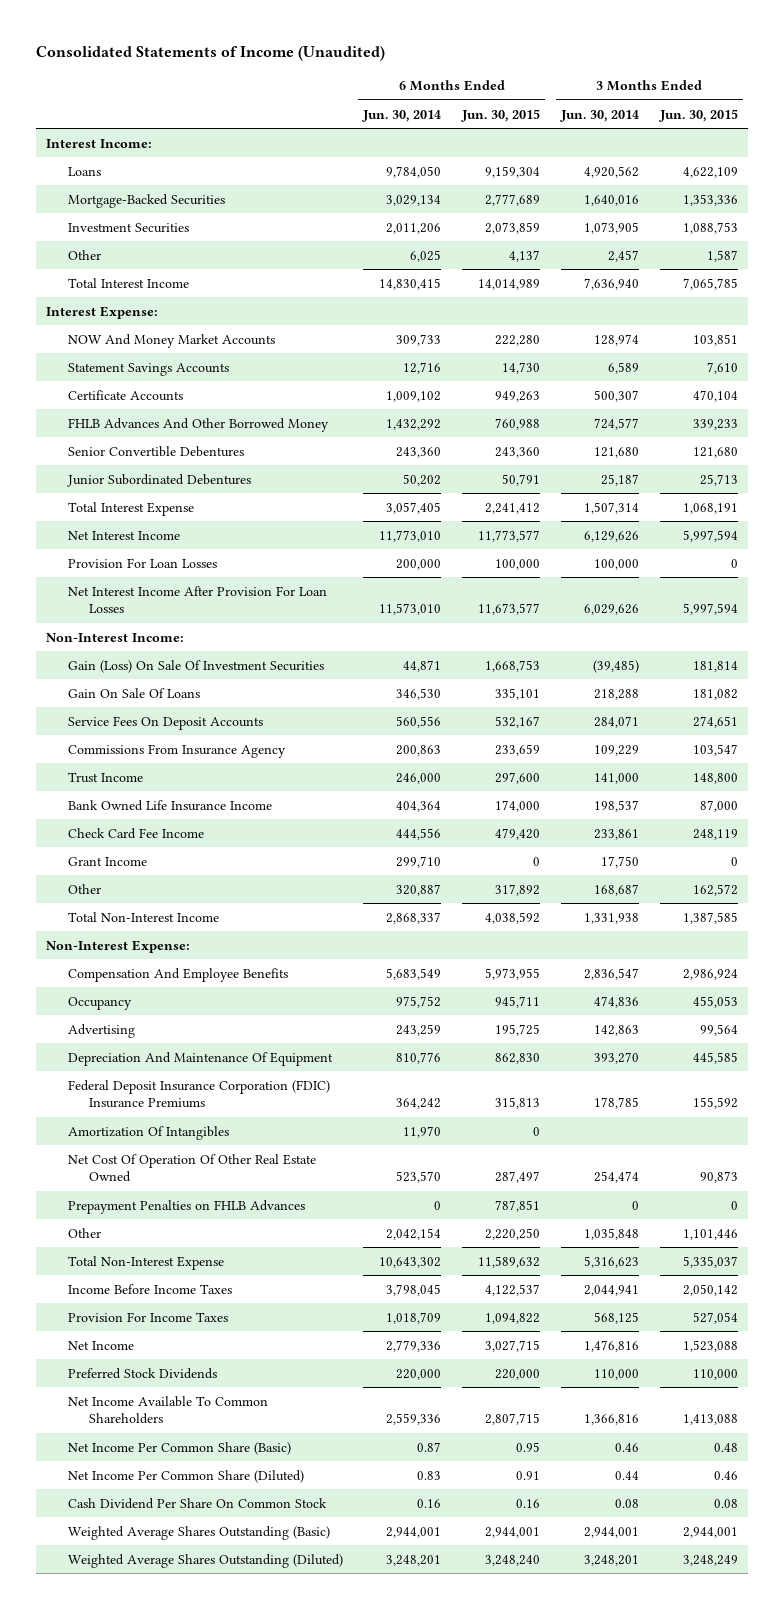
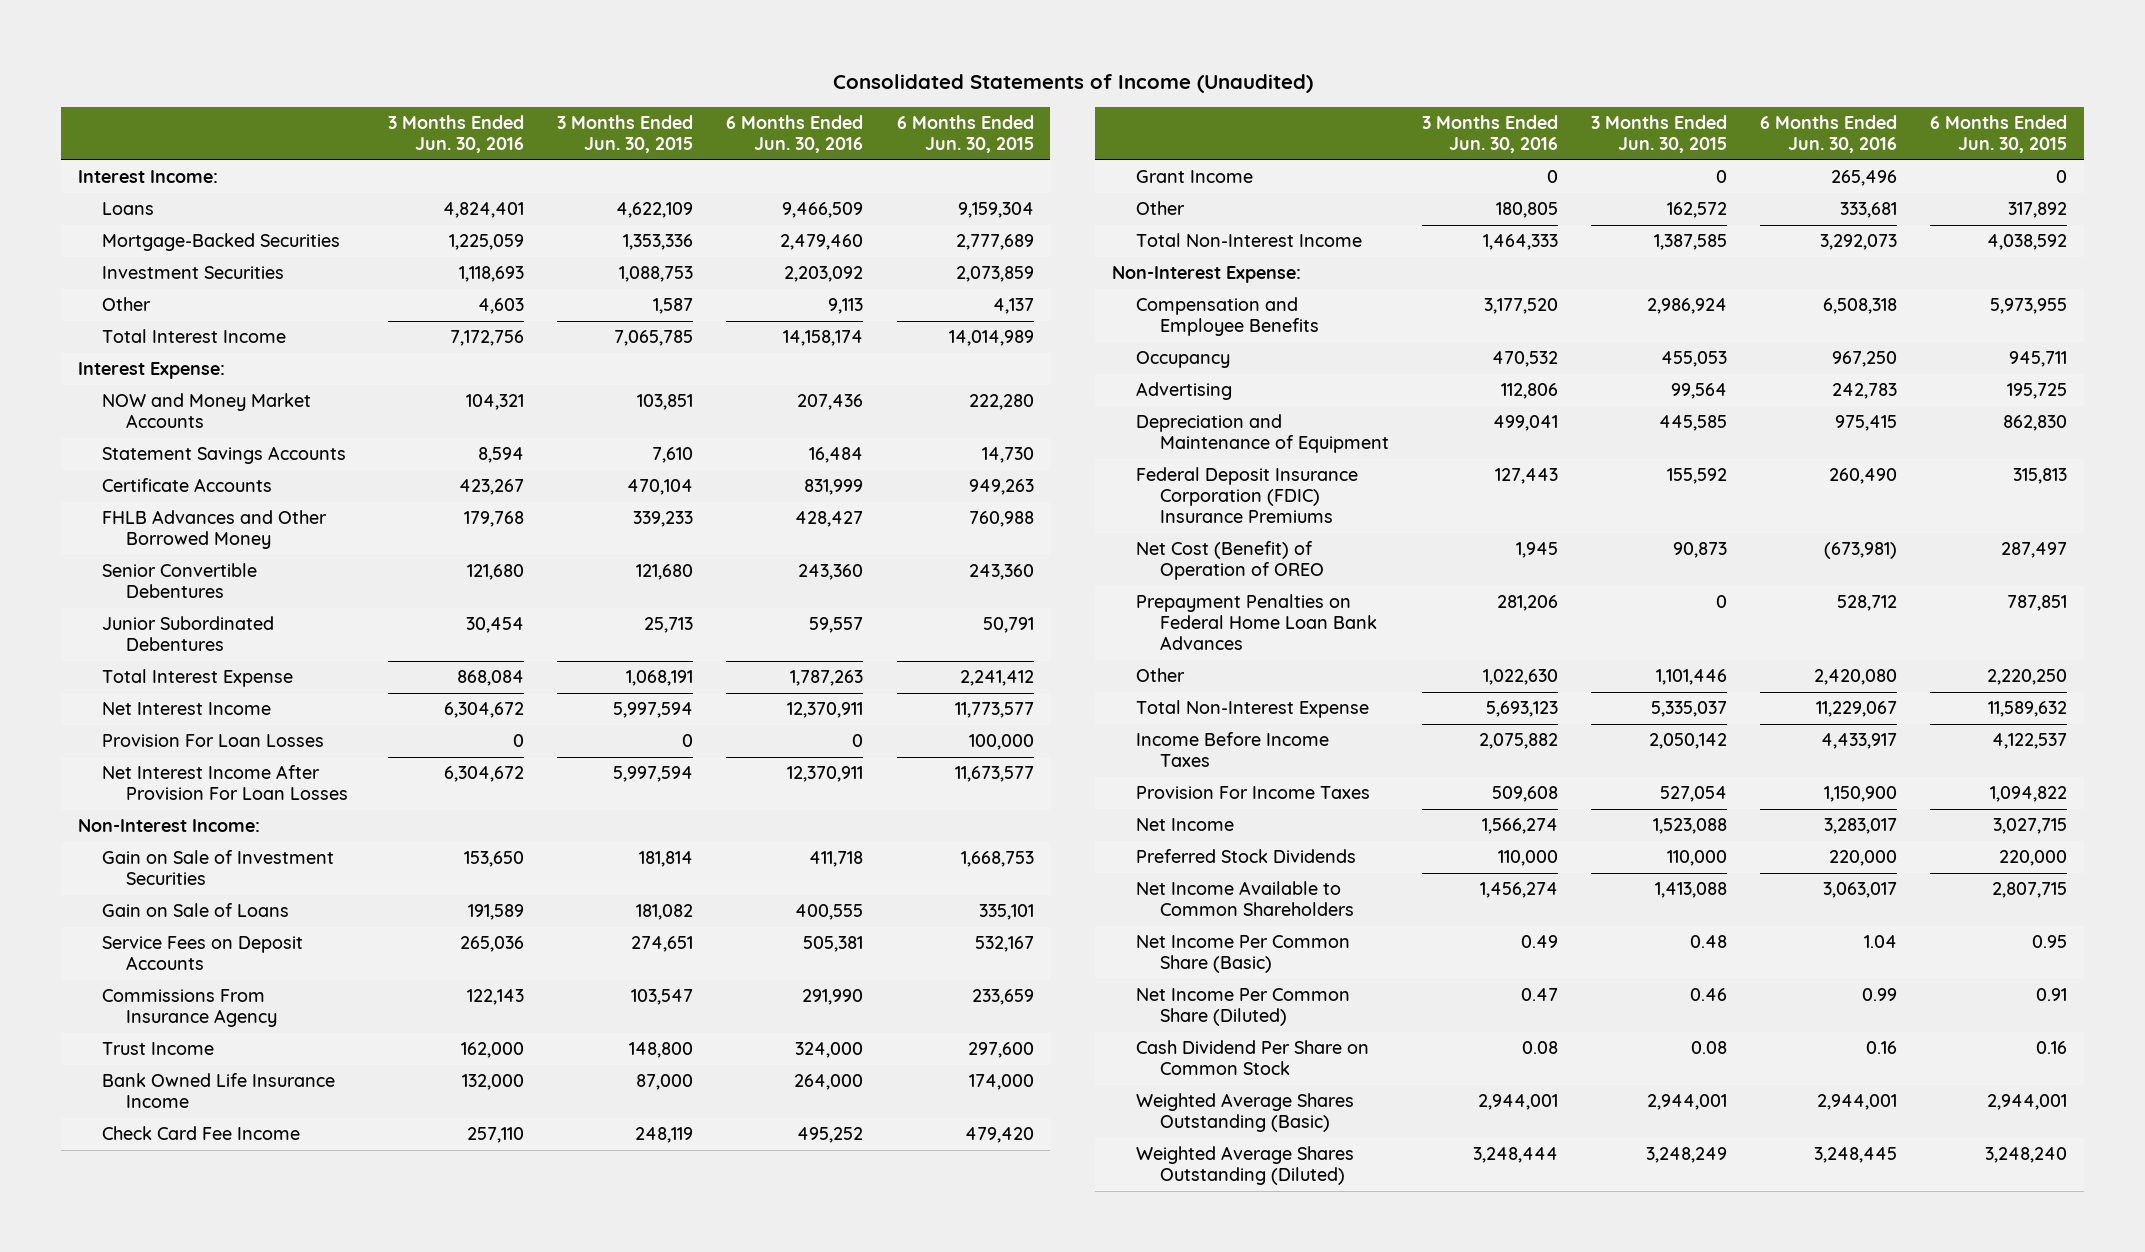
[362,109,442,122] Jun. 30, 2014 -> none
[559,109,639,122] Jun. 30, 2014 -> none
none -> [388,115,525,154] 3 Months Ended Jun. 30, 2016
none -> [726,115,864,154] 6 Months Ended Jun. 30, 2016
[67,333,275,348] NOW And Money Market Accounts -> [101,393,311,429] NOW and Money Market Accounts
[67,417,329,432] FHLB Advances And Other Borrowed Money -> [101,510,327,550] FHLB Advances and Other Borrowed Money
[67,659,324,673] Gain (Loss) On Sale Of Investment Securities -> [101,850,334,886] Gain on Sale of Investment Securities
[67,687,200,698] Gain On Sale Of Loans -> [101,903,289,918] Gain on Sale of Loans
[67,715,263,730] Service Fees On Deposit Accounts -> [101,936,303,971] Service Fees on Deposit Accounts
[67,967,288,982] Compensation And Employee Benefits -> [1135,297,1319,337] Compensation and Employee Benefits
[67,1051,333,1066] Depreciation And Maintenance Of Equipment -> [1135,414,1389,454] Depreciation and Maintenance of Equipment
[67,1125,229,1140] Amortization Of Intangibles -> none
[67,1153,316,1183] Net Cost Of Operation Of Other Real Estate Owned -> [1135,541,1324,581] Net Cost (Benefit) of Operation of OREO
[67,1199,305,1214] Prepayment Penalties on FHLB Advances -> [1135,594,1377,651] Prepayment Penalties on Federal Home Loan Bank Advances
[67,1395,268,1425] Net Income Available To Common Shareholders -> [1135,881,1354,917] Net Income Available to Common Shareholders
[67,1497,327,1509] Cash Dividend Per Share On Common Stock -> [1135,1040,1369,1076] Cash Dividend Per Share on Common Stock

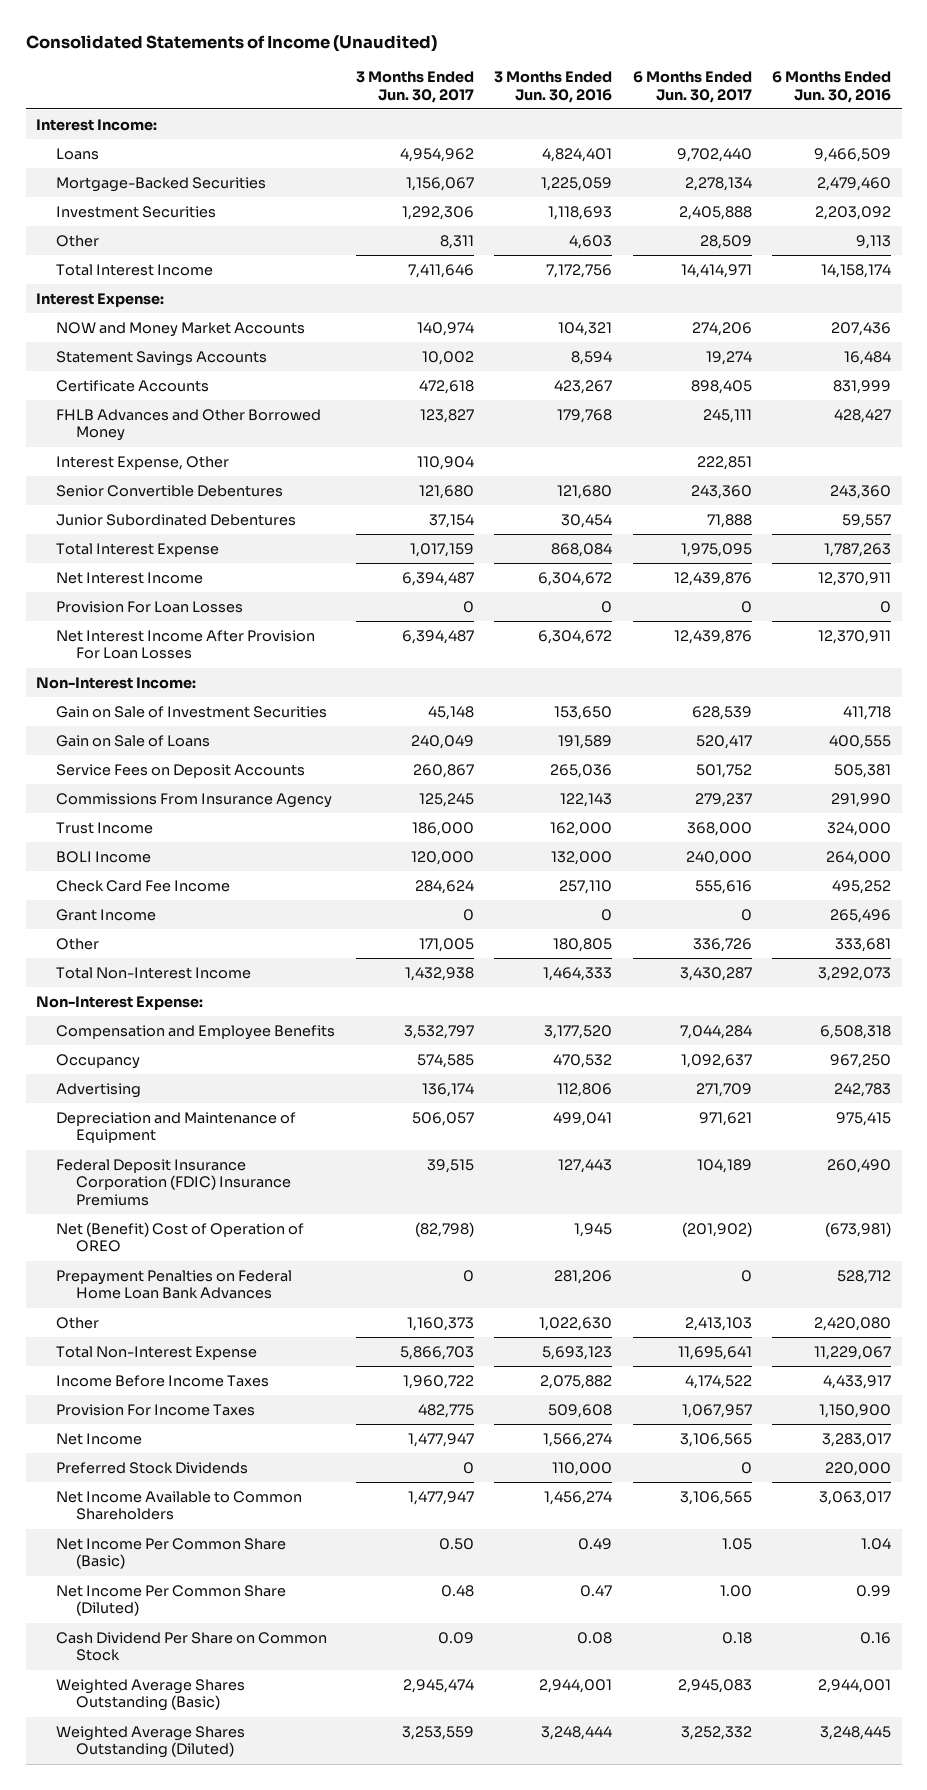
[557,115,694,154] 3 Months Ended Jun. 30, 2015 -> none
[896,115,1034,154] 6 Months Ended Jun. 30, 2015 -> none
none -> [355,71,474,103] 3 Months Ended Jun. 30, 2017
none -> [632,71,752,103] 6 Months Ended Jun. 30, 2017
none -> [56,455,230,470] Interest Expense, Other
[101,1073,335,1109] Bank Owned Life Insurance Income -> [56,850,152,863] BOLI Income
[1135,541,1324,581] Net Cost (Benefit) of Operation of OREO -> [56,1221,305,1253] Net (Benefit) Cost of Operation of OREO

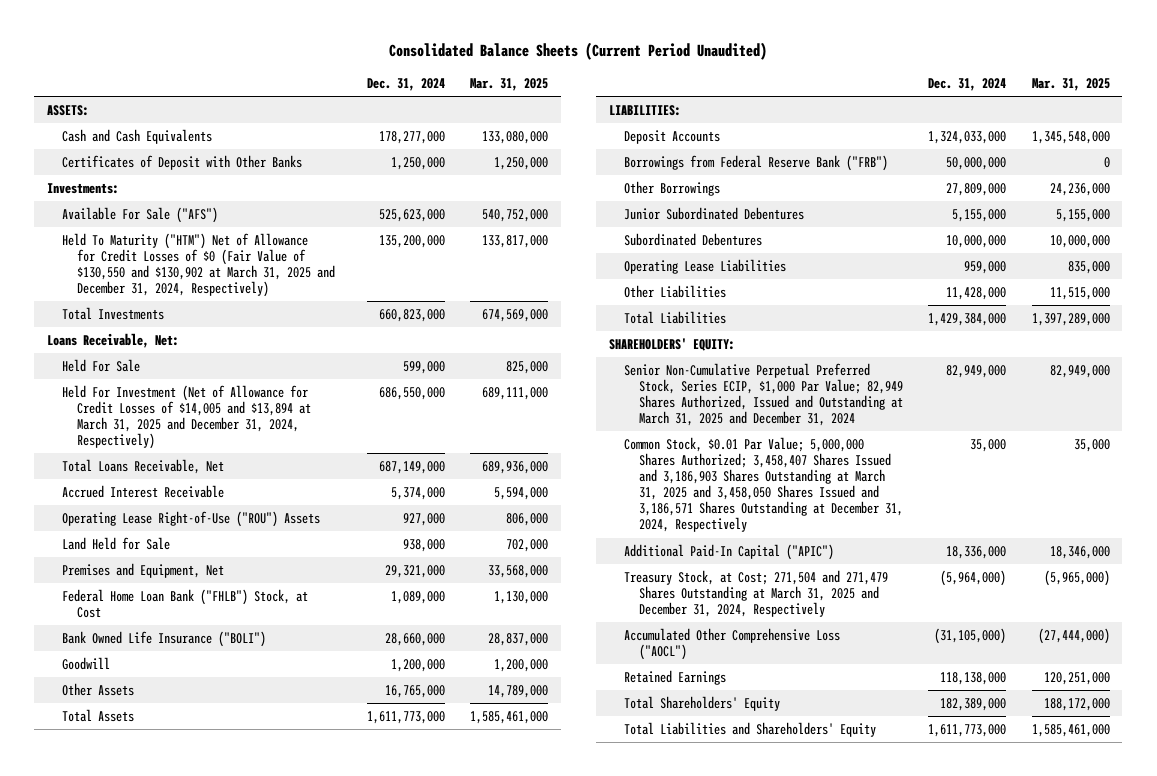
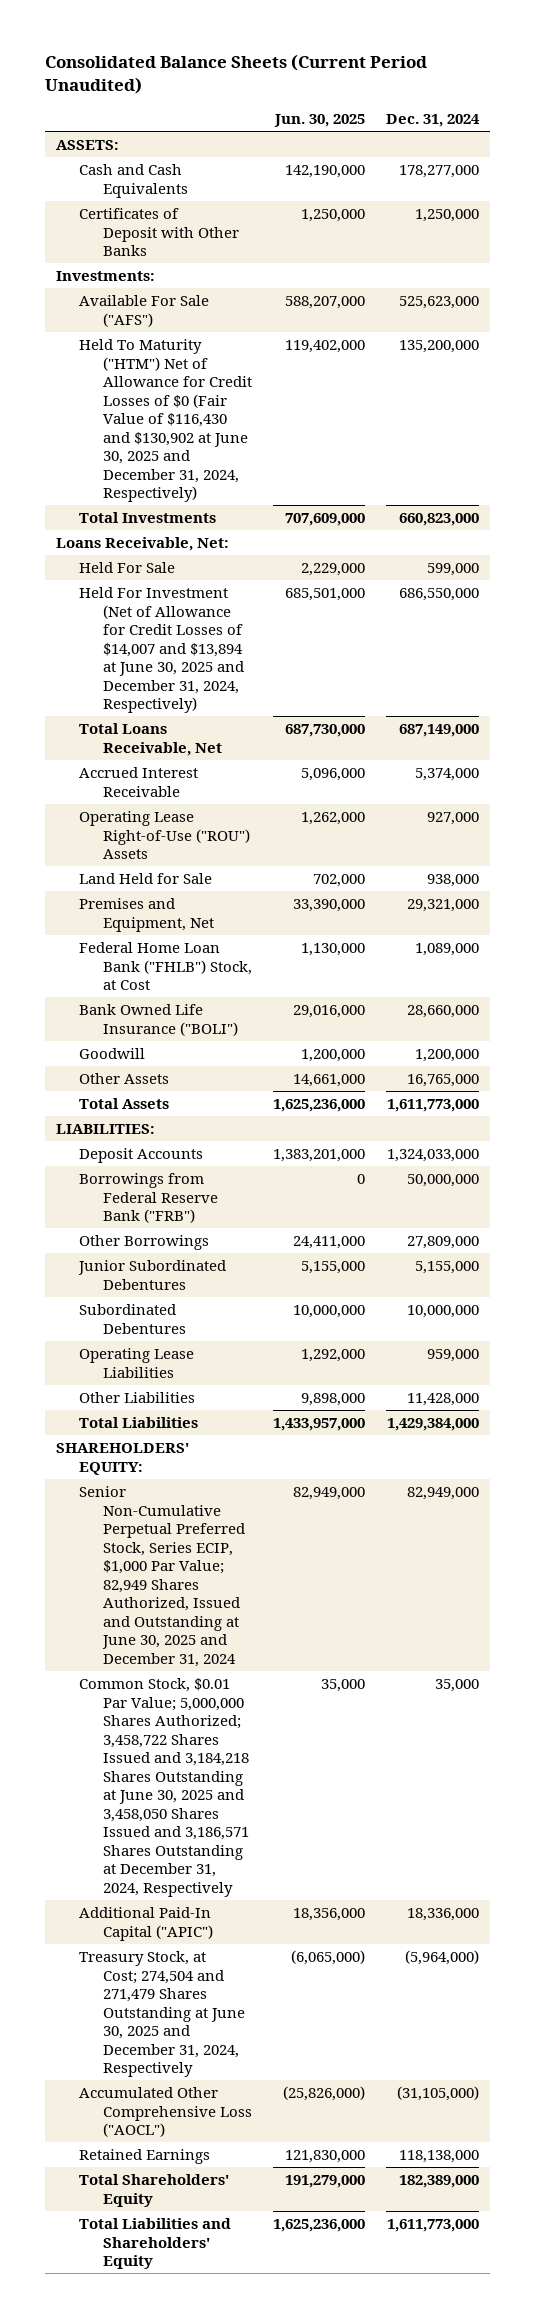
[470,77,549,91] Mar. 31, 2025 -> none
none -> [274,114,366,128] Jun. 30, 2025
[62,233,336,298] Held To Maturity ("HTM") Net of Allowance for Credit Losses of $0 (Fair Value of $130,550 and $130,902 at March 31, 2025 and December 31, 2024, Respectively) -> [79,338,252,503] Held To Maturity ("HTM") Net of Allowance for Credit Losses of $0 (Fair Value of $116,430 and $130,902 at June 30, 2025 and December 31, 2024, Respectively)
[62,385,312,450] Held For Investment (Net of Allowance for Credit Losses of $14,005 and $13,894 at March 31, 2025 and December 31, 2024, Respectively) -> [79,586,244,714] Held For Investment (Net of Allowance for Credit Losses of $14,007 and $13,894 at June 30, 2025 and December 31, 2024, Respectively)
[623,363,903,427] Senior Non-Cumulative Perpetual Preferred Stock, Series ECIP, $1,000 Par Value; 82,949 Shares Authorized, Issued and Outstanding at March 31, 2025 and December 31, 2024 -> [79,1485,245,1667] Senior Non-Cumulative Perpetual Preferred Stock, Series ECIP, $1,000 Par Value; 82,949 Shares Authorized, Issued and Outstanding at June 30, 2025 and December 31, 2024
[623,437,903,533] Common Stock, $0.01 Par Value; 5,000,000 Shares Authorized; 3,458,407 Shares Issued and 3,186,903 Shares Outstanding at March 31, 2025 and 3,458,050 Shares Issued and 3,186,571 Shares Outstanding at December 31, 2024, Respectively -> [79,1677,249,1897] Common Stock, $0.01 Par Value; 5,000,000 Shares Authorized; 3,458,722 Shares Issued and 3,184,218 Shares Outstanding at June 30, 2025 and 3,458,050 Shares Issued and 3,186,571 Shares Outstanding at December 31, 2024, Respectively
[623,570,888,618] Treasury Stock, at Cost; 271,504 and 271,479 Shares Outstanding at March 31, 2025 and December 31, 2024, Respectively -> [79,1950,245,2078] Treasury Stock, at Cost; 274,504 and 271,479 Shares Outstanding at June 30, 2025 and December 31, 2024, Respectively

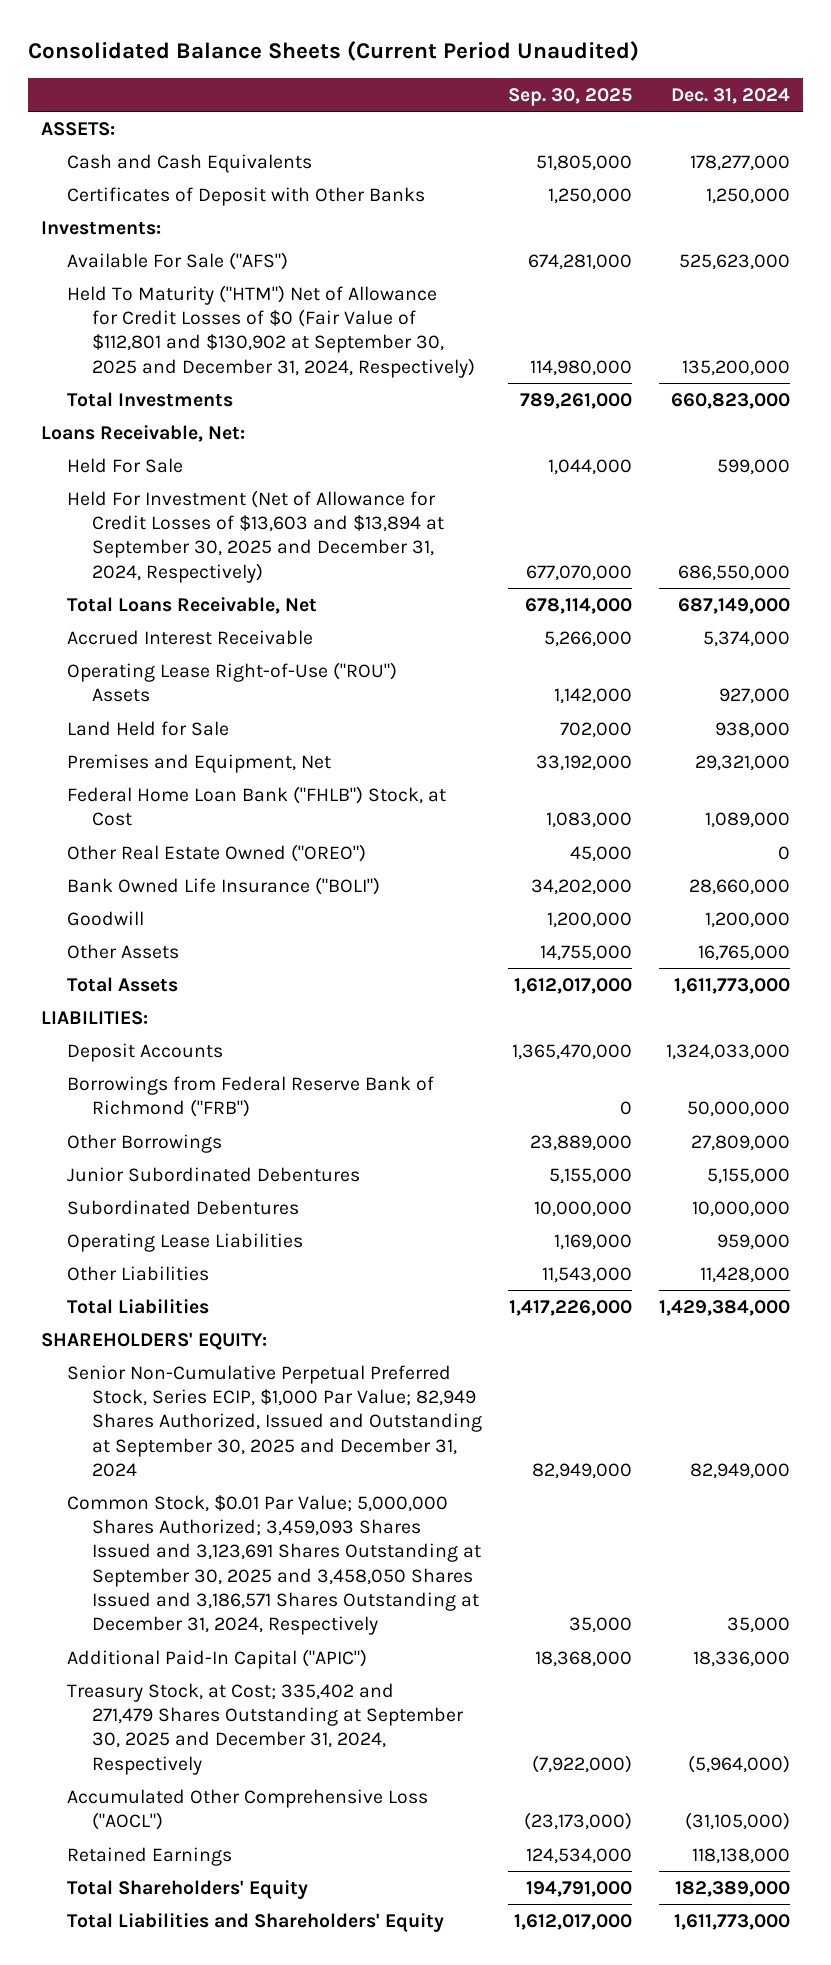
[274,114,366,128] Jun. 30, 2025 -> none
none -> [508,87,633,106] Sep. 30, 2025
[79,338,252,503] Held To Maturity ("HTM") Net of Allowance for Credit Losses of $0 (Fair Value of $116,430 and $130,902 at June 30, 2025 and December 31, 2024, Respectively) -> [66,284,476,378] Held To Maturity ("HTM") Net of Allowance for Credit Losses of $0 (Fair Value of $112,801 and $130,902 at September 30, 2025 and December 31, 2024, Respectively)
[79,586,244,714] Held For Investment (Net of Allowance for Credit Losses of $14,007 and $13,894 at June 30, 2025 and December 31, 2024, Respectively) -> [66,489,445,583] Held For Investment (Net of Allowance for Credit Losses of $13,603 and $13,894 at September 30, 2025 and December 31, 2024, Respectively)
none -> [66,843,366,862] Other Real Estate Owned ("OREO")
[79,1172,218,1224] Borrowings from Federal Reserve Bank ("FRB") -> [66,1075,434,1118] Borrowings from Federal Reserve Bank of Richmond ("FRB")
[79,1485,245,1667] Senior Non-Cumulative Perpetual Preferred Stock, Series ECIP, $1,000 Par Value; 82,949 Shares Authorized, Issued and Outstanding at June 30, 2025 and December 31, 2024 -> [66,1364,483,1477] Senior Non-Cumulative Perpetual Preferred Stock, Series ECIP, $1,000 Par Value; 82,949 Shares Authorized, Issued and Outstanding at September 30, 2025 and December 31, 2024
[79,1677,249,1897] Common Stock, $0.01 Par Value; 5,000,000 Shares Authorized; 3,458,722 Shares Issued and 3,184,218 Shares Outstanding at June 30, 2025 and 3,458,050 Shares Issued and 3,186,571 Shares Outstanding at December 31, 2024, Respectively -> [66,1494,482,1636] Common Stock, $0.01 Par Value; 5,000,000 Shares Authorized; 3,459,093 Shares Issued and 3,123,691 Shares Outstanding at September 30, 2025 and 3,458,050 Shares Issued and 3,186,571 Shares Outstanding at December 31, 2024, Respectively
[79,1950,245,2078] Treasury Stock, at Cost; 274,504 and 271,479 Shares Outstanding at June 30, 2025 and December 31, 2024, Respectively -> [66,1682,465,1775] Treasury Stock, at Cost; 335,402 and 271,479 Shares Outstanding at September 30, 2025 and December 31, 2024, Respectively

